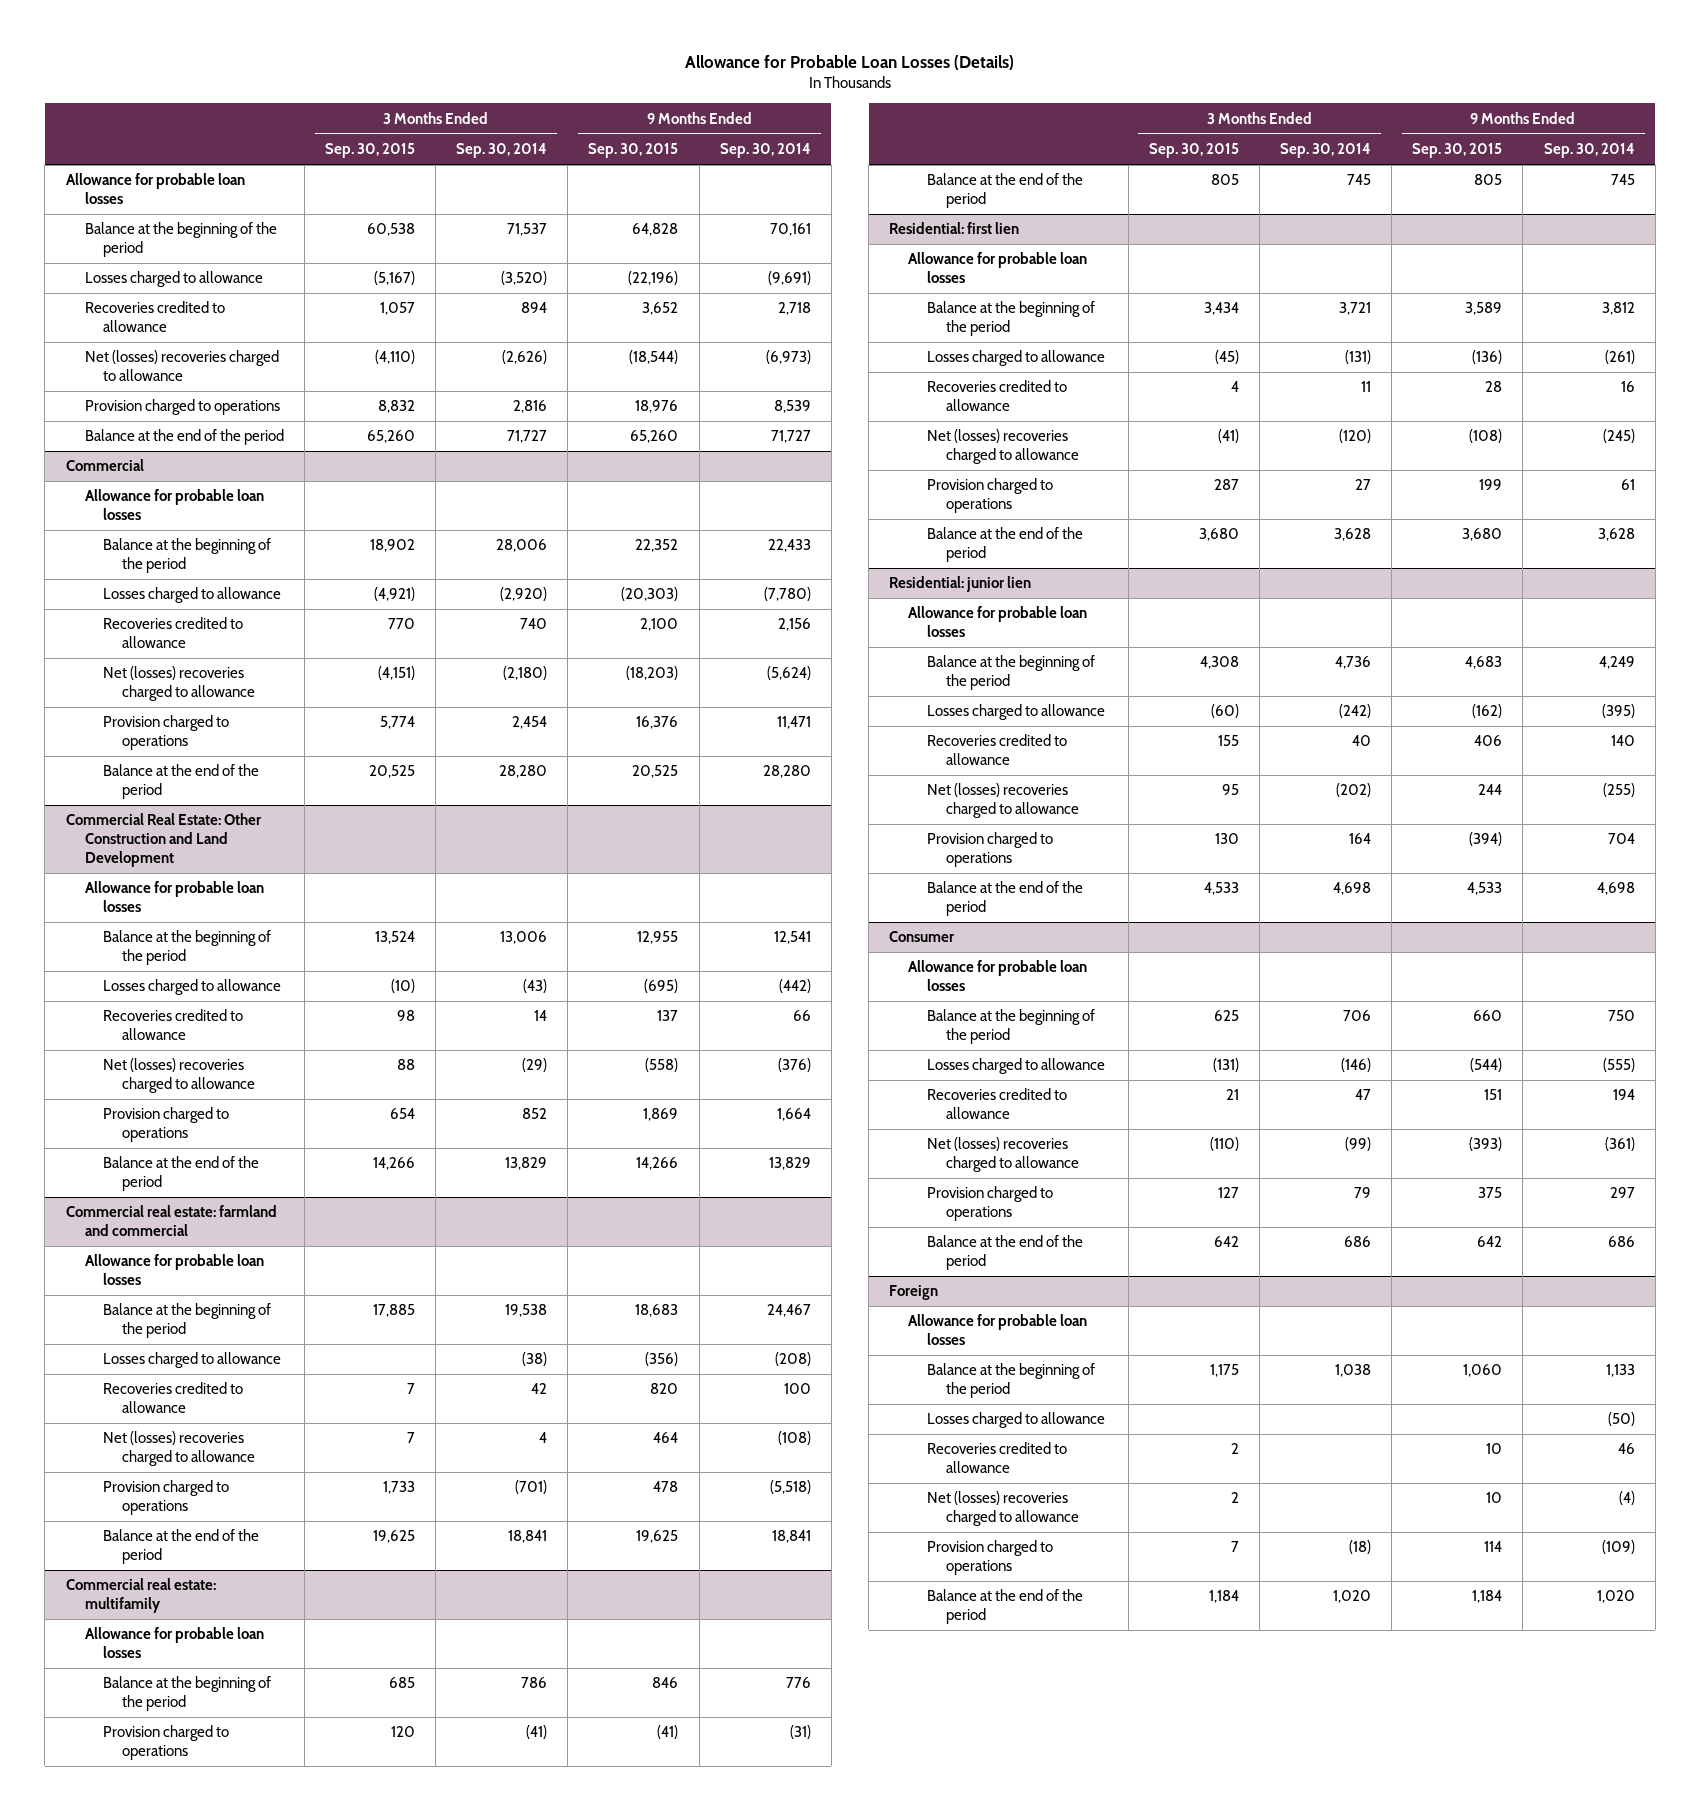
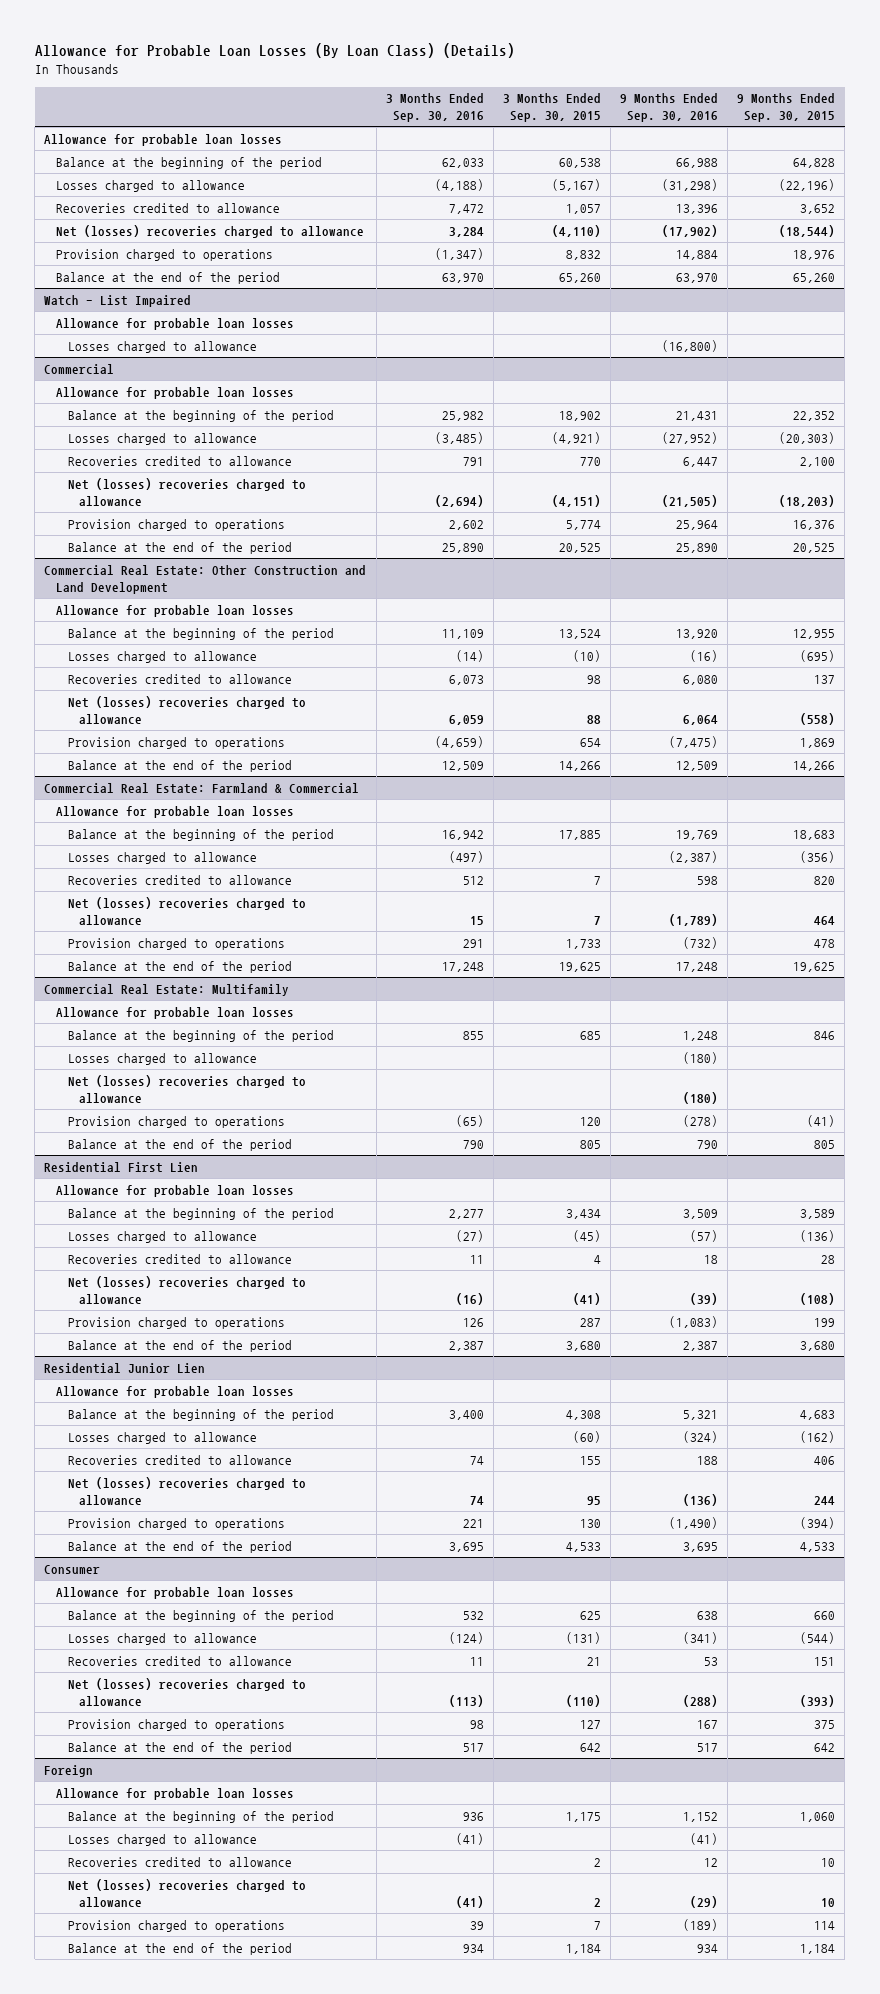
[685,55,1015,71] Allowance for Probable Loan Losses (Details) -> [34,43,515,59] Allowance for Probable Loan Losses (By Loan Class) (Details)
[456,143,548,159] Sep. 30, 2014 -> none
[719,143,811,159] Sep. 30, 2014 -> none
none -> [385,93,484,123] 3 Months Ended Sep. 30, 2016
none -> [619,93,718,123] 9 Months Ended Sep. 30, 2016
none -> [44,294,192,307] Watch - List Impaired
none -> [56,317,295,330] Allowance for probable loan losses
none -> [67,340,257,353] Losses charged to allowance
[65,1205,277,1237] Commercial real estate: farmland and commercial -> [44,782,360,794] Commercial Real Estate: Farmland & Commercial
[65,1578,216,1614] Commercial real estate: multifamily -> [44,983,290,996] Commercial Real Estate: Multifamily
none -> [67,1052,257,1065] Losses charged to allowance
none -> [67,1074,306,1103] Net (losses) recoveries charged to allowance
[889,222,1020,235] Residential: first lien -> [44,1161,199,1173] Residential First Lien
[889,576,1032,593] Residential: junior lien -> [44,1362,206,1374] Residential Junior Lien

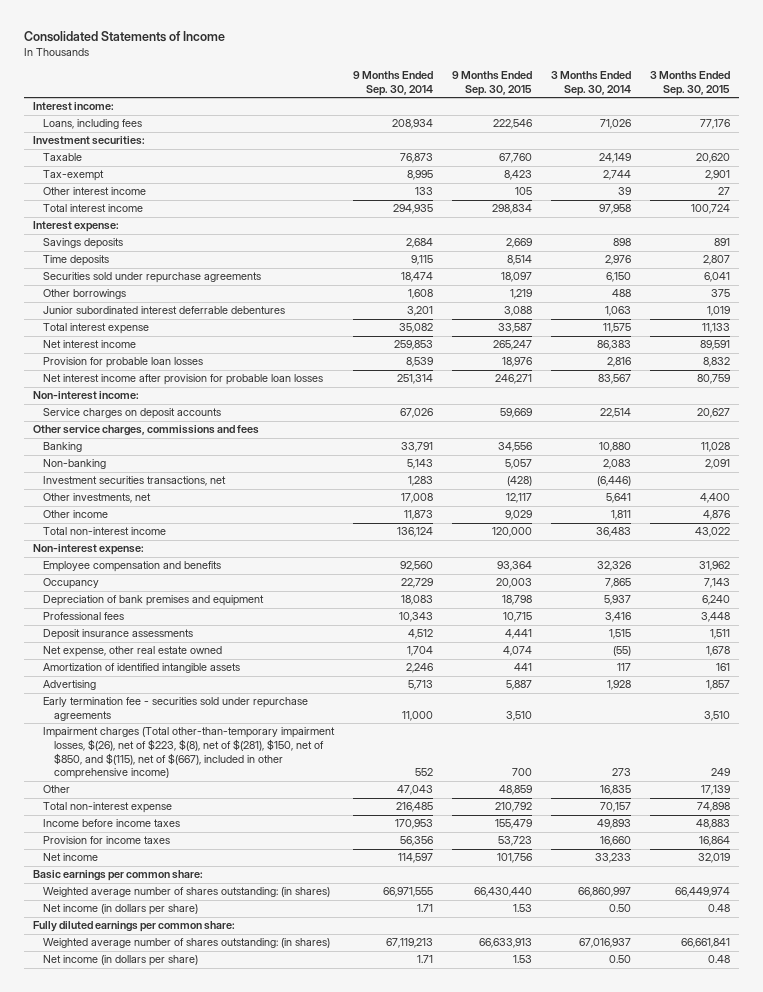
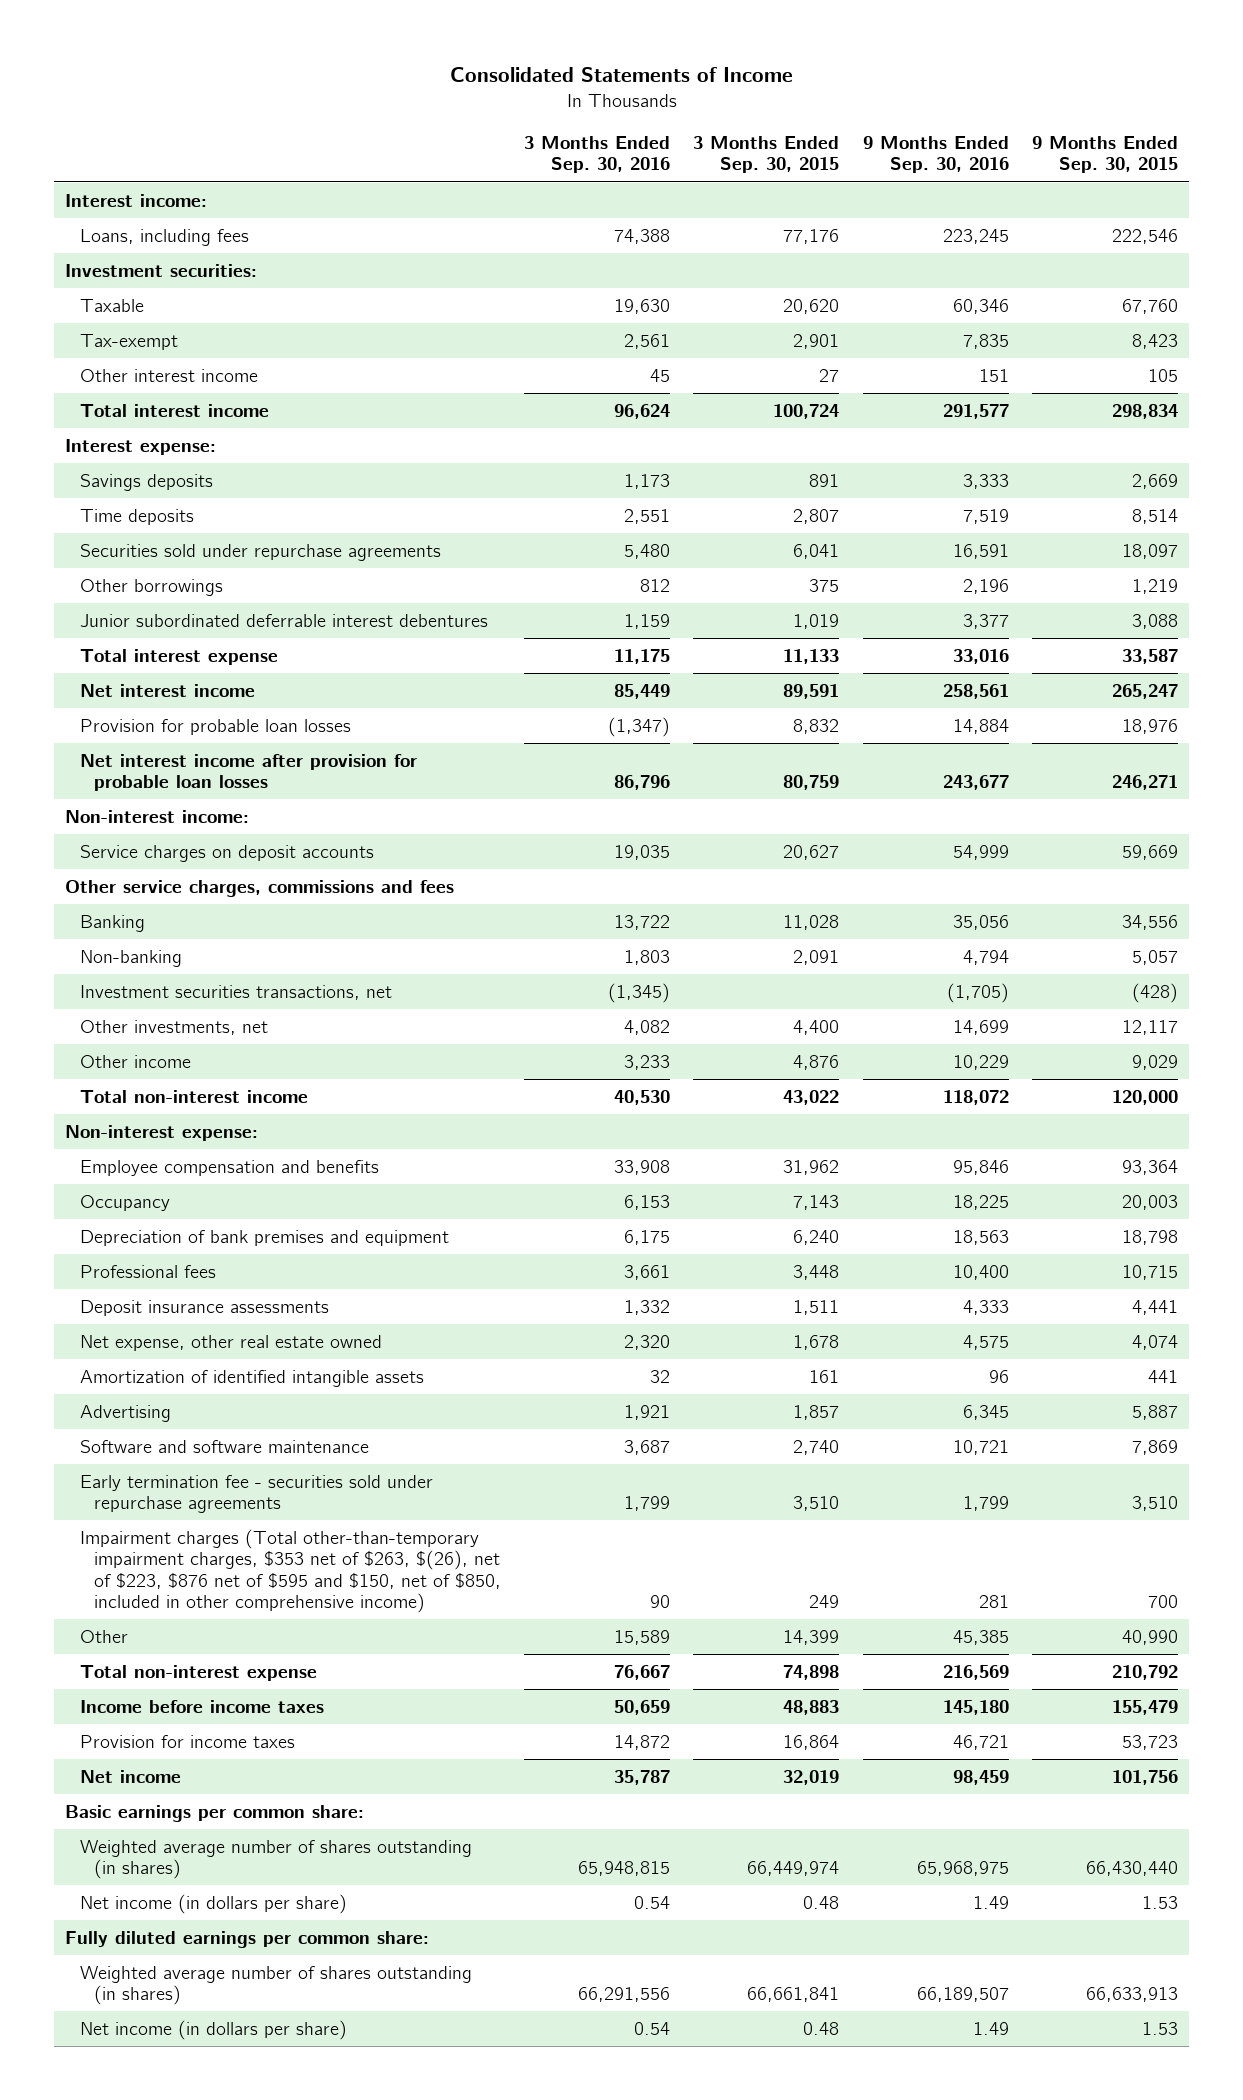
[353,71,434,96] 9 Months Ended Sep. 30, 2014 -> none
[551,71,632,96] 3 Months Ended Sep. 30, 2014 -> none
none -> [524,135,671,174] 3 Months Ended Sep. 30, 2016
none -> [862,135,1009,174] 9 Months Ended Sep. 30, 2016
[43,306,286,315] Junior subordinated interest deferrable debentures -> [79,613,488,627] Junior subordinated deferrable interest debentures
none -> [79,1439,369,1453] Software and software maintenance
[43,727,336,780] Impairment charges (Total other-than-temporary impairment losses, $(26), net of $223, $(8), net of $(281), $150, net of $850, and $(115), net of $(667), included in other comprehensive income) -> [79,1528,502,1614] Impairment charges (Total other-than-temporary impairment charges, $353 net of $263, $(26), net of $223, $876 net of $595 and $150, net of $850, included in other comprehensive income)
[499,785,533,796] 48,859 -> [1121,1629,1178,1645] 40,990
[701,785,731,796] 17,139 -> [783,1629,840,1645] 14,399
[43,887,331,898] Weighted average number of shares outstanding: (in shares) -> [79,1839,472,1880] Weighted average number of shares outstanding (in shares)
[43,938,331,949] Weighted average number of shares outstanding: (in shares) -> [79,1965,472,2006] Weighted average number of shares outstanding (in shares)

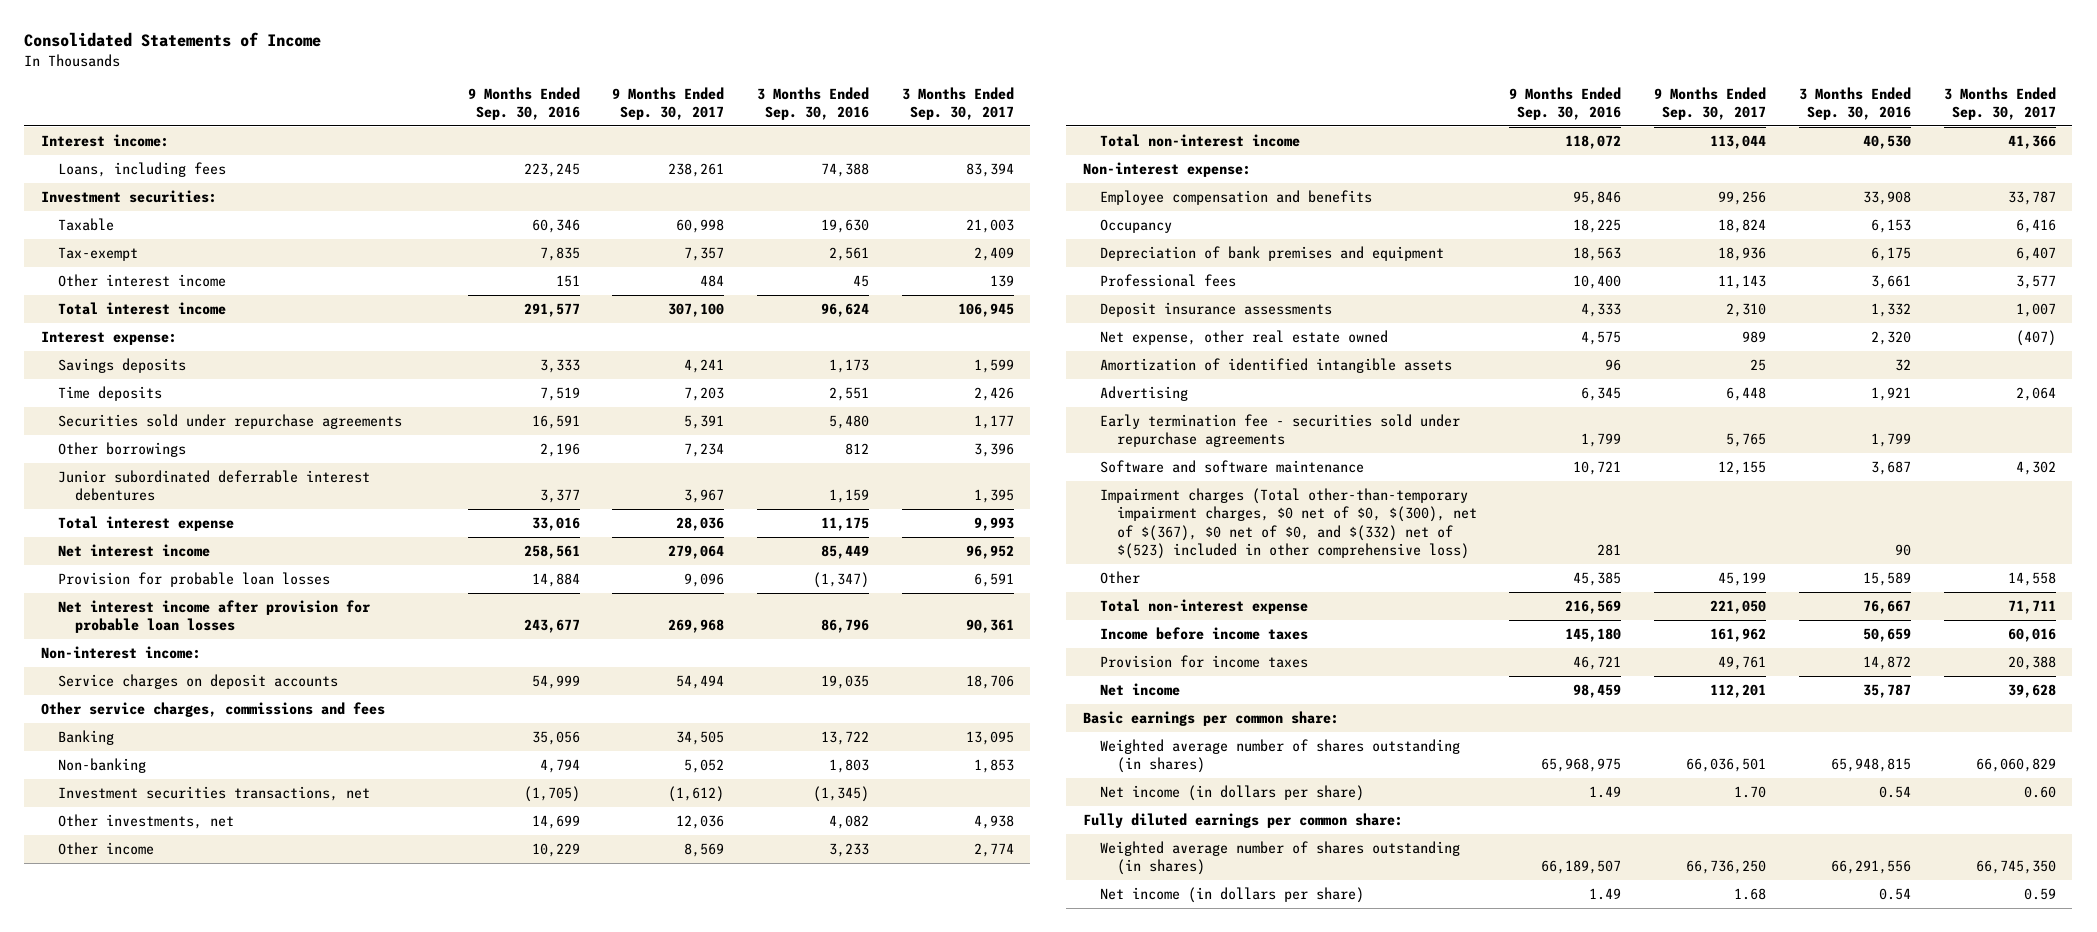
[693,135,840,174] 3 Months Ended Sep. 30, 2015 -> none
[1031,135,1178,174] 9 Months Ended Sep. 30, 2015 -> none
none -> [612,86,725,121] 9 Months Ended Sep. 30, 2017
none -> [902,86,1015,121] 3 Months Ended Sep. 30, 2017
[79,1439,369,1453] Software and software maintenance -> [1099,459,1364,473] Software and software maintenance
[79,1528,502,1614] Impairment charges (Total other-than-temporary impairment charges, $353 net of $263, $(26), net of $223, $876 net of $595 and $150, net of $850, included in other comprehensive income) -> [1099,487,1477,559] Impairment charges (Total other-than-temporary impairment charges, $0 net of $0, $(300), net of $(367), $0 net of $0, and $(332) net of $(523) included in other comprehensive loss)

